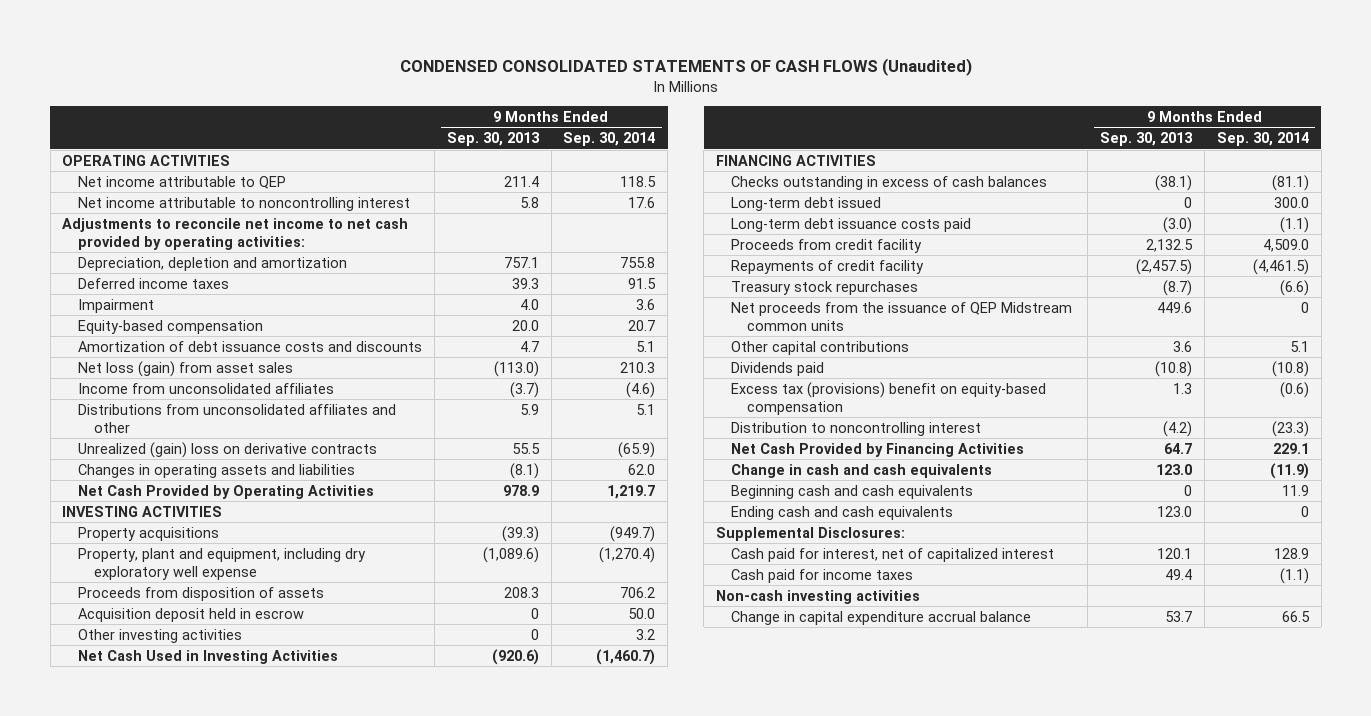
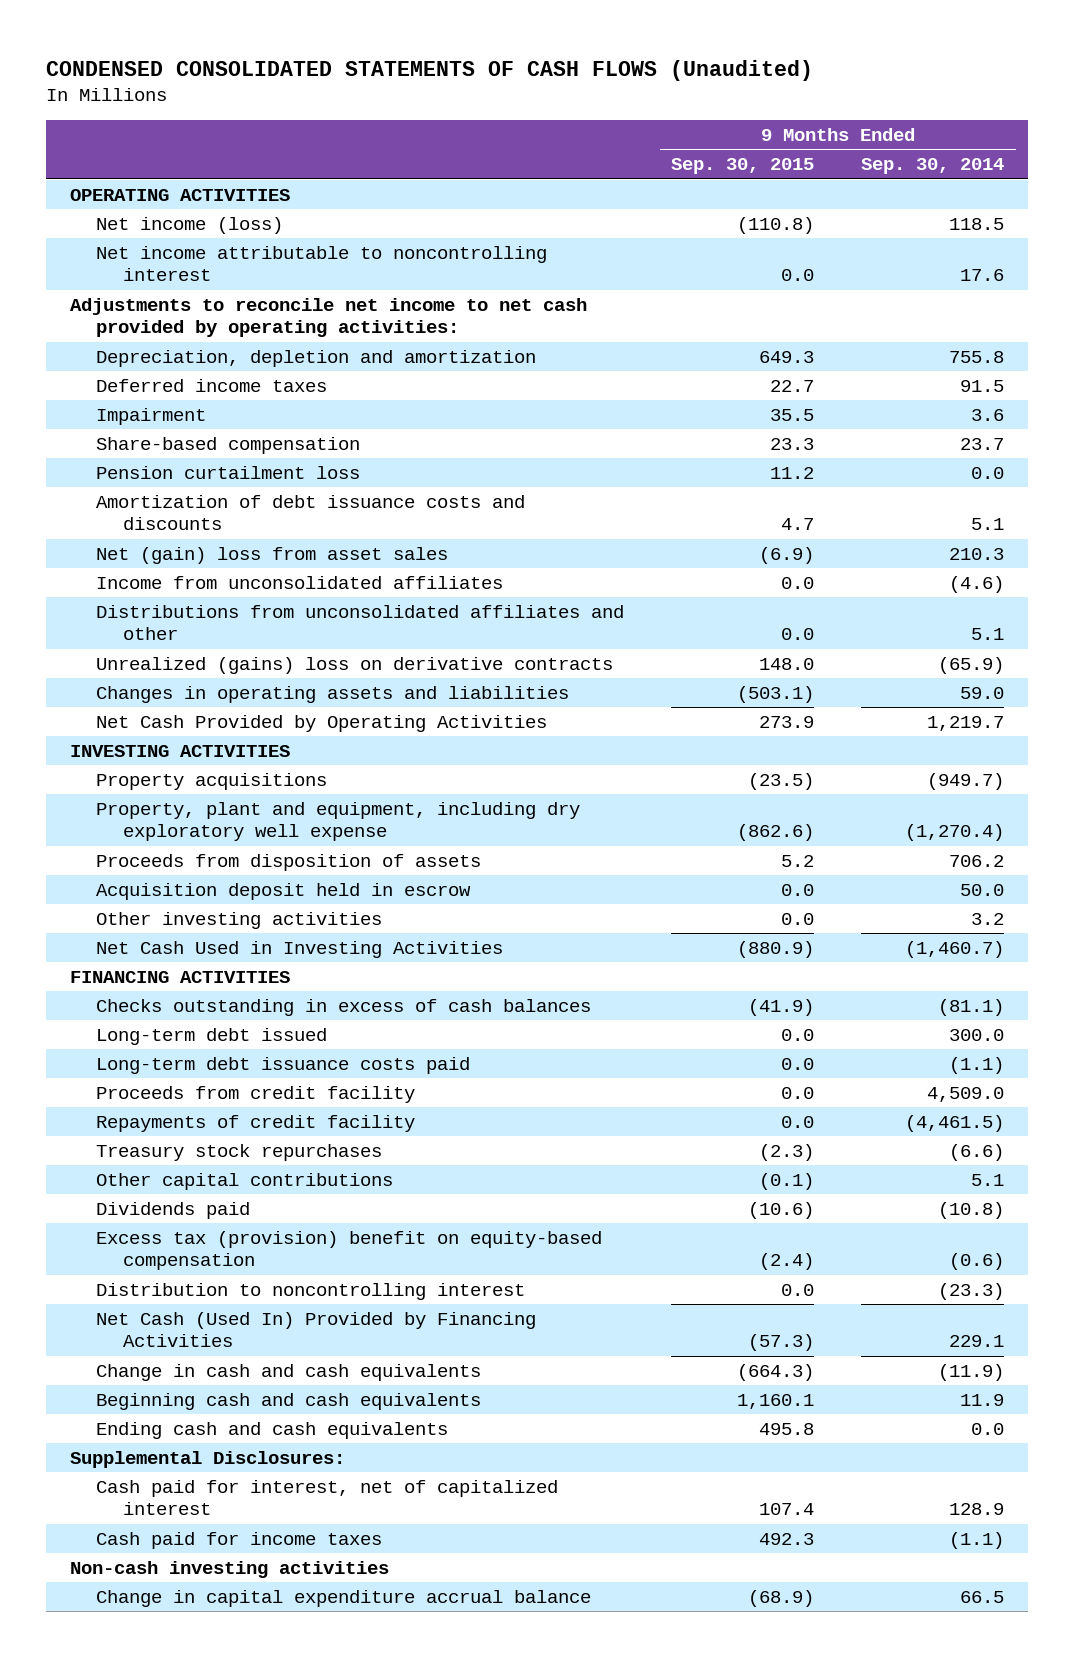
[446,132,540,147] Sep. 30, 2013 -> none
none -> [671,158,815,175] Sep. 30, 2015
[78,175,287,189] Net income attributable to QEP -> [96,216,284,234] Net income (loss)
[78,319,264,334] Equity-based compensation -> [96,436,361,454] Share-based compensation
[628,319,656,331] 20.7 -> [960,437,1005,450] 23.7
none -> [96,465,361,479] Pension curtailment loss
[78,360,294,377] Net loss (gain) from asset sales -> [96,546,449,564] Net (gain) loss from asset sales
[78,441,378,458] Unrealized (gain) loss on derivative contracts -> [96,656,614,674] Unrealized (gains) loss on derivative contracts
[628,463,656,475] 62.0 -> [960,686,1005,699] 59.0
[731,301,1073,331] Net proceeds from the issuance of QEP Midstream common units -> none
[731,381,1047,415] Excess tax (provisions) benefit on equity-based compensation -> [96,1230,603,1271] Excess tax (provision) benefit on equity-based compensation
[731,442,1025,457] Net Cash Provided by Financing Activities -> [96,1311,537,1348] Net Cash (Used In) Provided by Financing Activities
[1300,505,1309,517] 0 -> [971,1422,1005,1435] 0.0

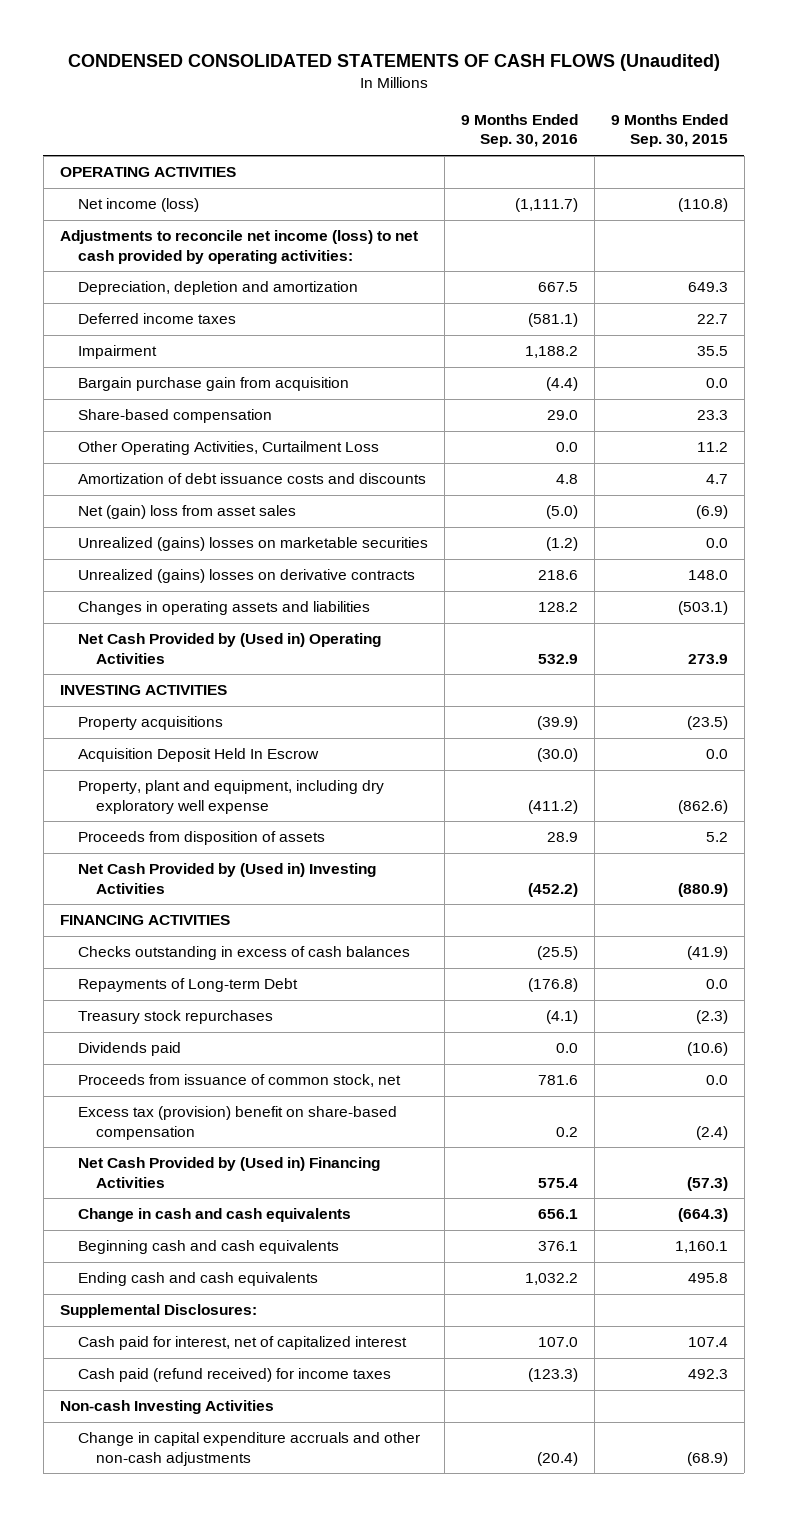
[861,158,1005,175] Sep. 30, 2014 -> none
none -> [460,113,578,148] 9 Months Ended Sep. 30, 2016
[96,245,548,282] Net income attributable to noncontrolling interest -> none
[69,297,587,338] Adjustments to reconcile net income to net cash provided by operating activities: -> [59,230,418,264] Adjustments to reconcile net income (loss) to net cash provided by operating activities:
none -> [77,377,349,392] Bargain purchase gain from acquisition
[96,465,361,479] Pension curtailment loss -> [77,441,379,456] Other Operating Activities, Curtailment Loss
[96,575,504,589] Income from unconsolidated affiliates -> none
[96,604,625,641] Distributions from unconsolidated affiliates and other -> none
none -> [77,537,428,552] Unrealized (gains) losses on marketable securities
[96,656,614,674] Unrealized (gains) loss on derivative contracts -> [77,569,415,584] Unrealized (gains) losses on derivative contracts
[96,714,548,732] Net Cash Provided by Operating Activities -> [77,633,381,664] Net Cash Provided by (Used in) Operating Activities
none -> [77,748,319,763] Acquisition Deposit Held In Escrow
[96,882,472,900] Acquisition deposit held in escrow -> none
[96,911,383,929] Other investing activities -> none
[96,940,504,958] Net Cash Used in Investing Activities -> [77,863,376,894] Net Cash Provided by (Used in) Investing Activities
[96,1056,471,1074] Long-term debt issuance costs paid -> none
[96,1085,416,1103] Proceeds from credit facility -> none
[96,1114,416,1132] Repayments of credit facility -> none
[96,1027,328,1045] Long-term debt issued -> [77,978,298,993] Repayments of Long-term Debt
[96,1172,394,1190] Other capital contributions -> none
[96,1282,526,1300] Distribution to noncontrolling interest -> none
none -> [77,1074,401,1088] Proceeds from issuance of common stock, net
[96,1230,603,1271] Excess tax (provision) benefit on equity-based compensation -> [77,1106,397,1140] Excess tax (provision) benefit on share-based compensation
[96,1311,537,1348] Net Cash (Used In) Provided by Financing Activities -> [77,1157,380,1188] Net Cash Provided by (Used in) Financing Activities
[96,1531,383,1549] Cash paid for income taxes -> [77,1368,391,1383] Cash paid (refund received) for income taxes
[69,1560,389,1578] Non-cash investing activities -> [59,1400,274,1415] Non-cash Investing Activities
[96,1589,592,1607] Change in capital expenditure accrual balance -> [77,1432,420,1466] Change in capital expenditure accruals and other non-cash adjustments

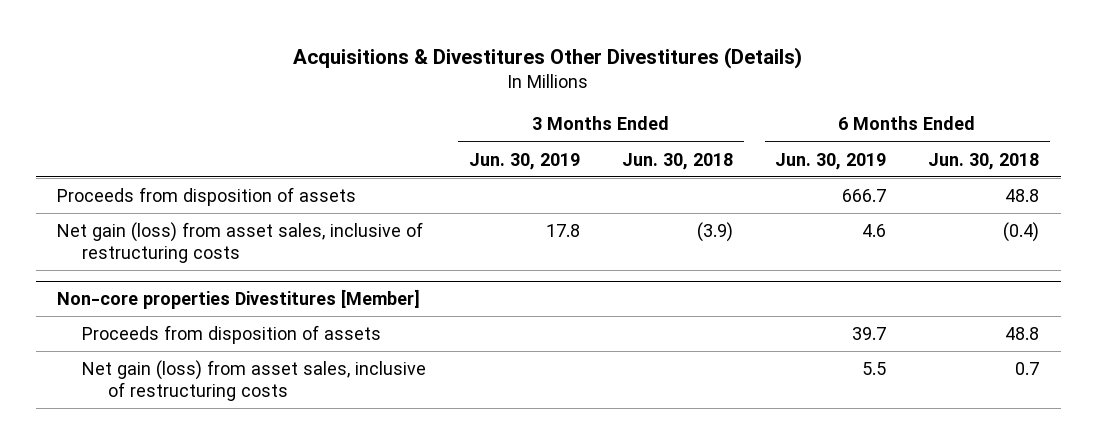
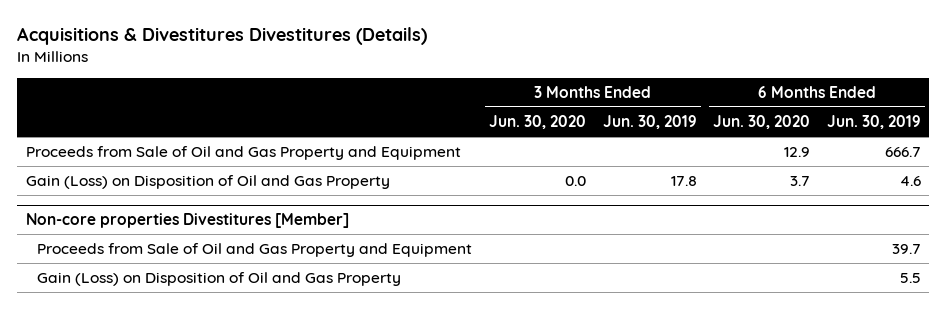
[293,47,803,70] Acquisitions & Divestitures Other Divestitures (Details) -> [17,27,428,46] Acquisitions & Divestitures Divestitures (Details)
[621,152,733,170] Jun. 30, 2018 -> none
[928,152,1040,170] Jun. 30, 2018 -> none
none -> [489,114,587,129] Jun. 30, 2020
none -> [713,114,811,129] Jun. 30, 2020
[57,186,357,206] Proceeds from disposition of assets -> [25,146,461,161] Proceeds from Sale of Oil and Gas Property and Equipment
[57,221,424,264] Net gain (loss) from asset sales, inclusive of restructuring costs -> [25,175,390,190] Gain (Loss) on Disposition of Oil and Gas Property
[82,324,382,344] Proceeds from disposition of assets -> [37,243,473,258] Proceeds from Sale of Oil and Gas Property and Equipment
[82,359,427,402] Net gain (loss) from asset sales, inclusive of restructuring costs -> [37,272,402,287] Gain (Loss) on Disposition of Oil and Gas Property

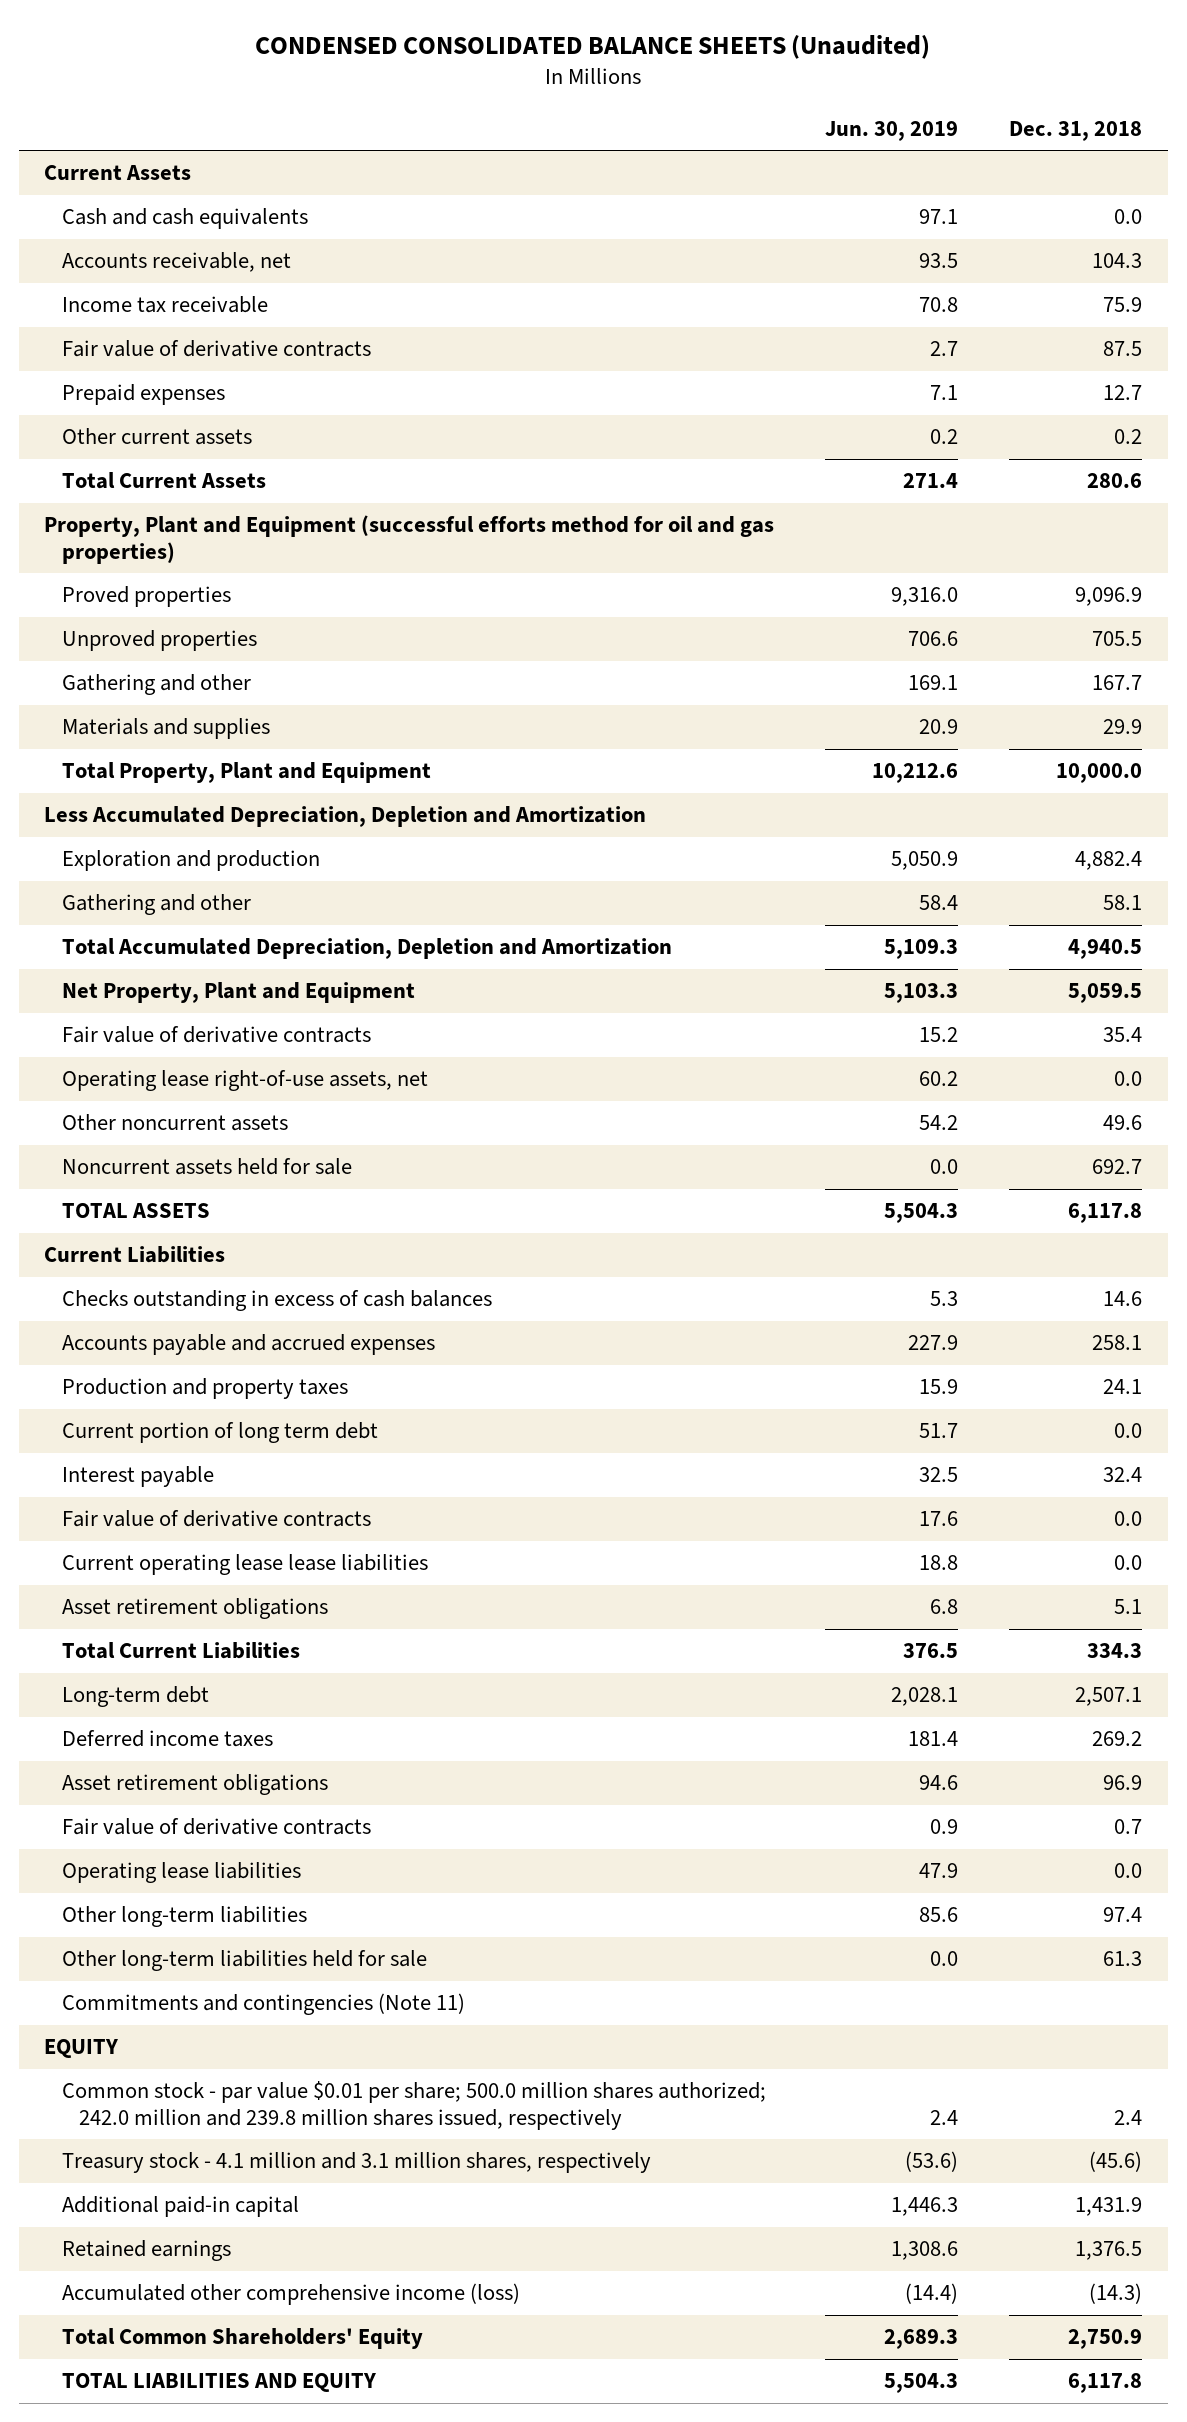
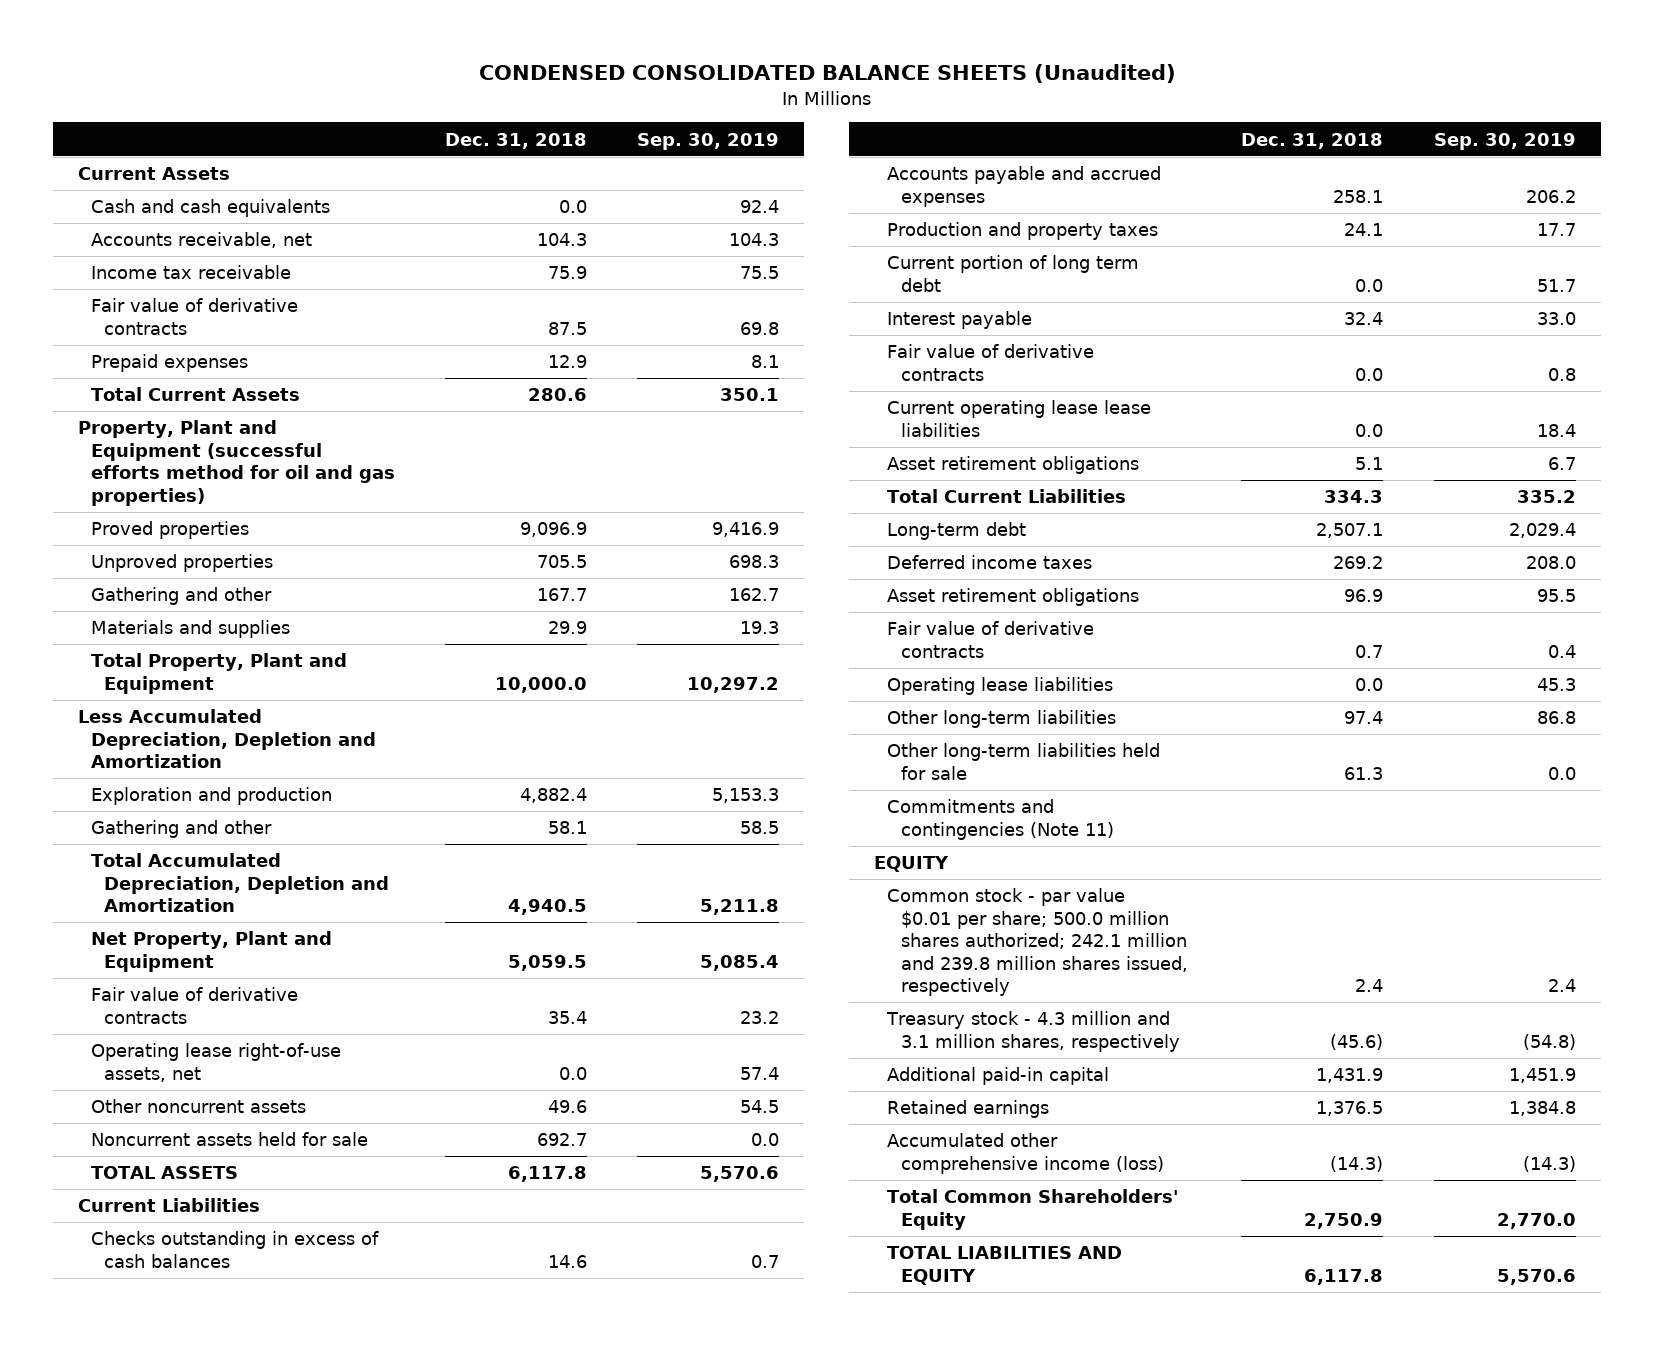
[825,120,959,141] Jun. 30, 2019 -> none
none -> [637,132,780,150] Sep. 30, 2019
[61,428,252,446] Other current assets -> none
[1103,385,1143,401] 12.7 -> [547,355,587,369] 12.9
[61,2081,766,2130] Common stock - par value $0.01 per share; 500.0 million shares authorized; 242.0 million and 239.8 million shares issued, respectively -> [887,888,1188,997] Common stock - par value $0.01 per share; 500.0 million shares authorized; 242.1 million and 239.8 million shares issued, respectively
[61,2152,651,2174] Treasury stock - 4.1 million and 3.1 million shares, respectively -> [886,1011,1180,1052] Treasury stock - 4.3 million and 3.1 million shares, respectively

